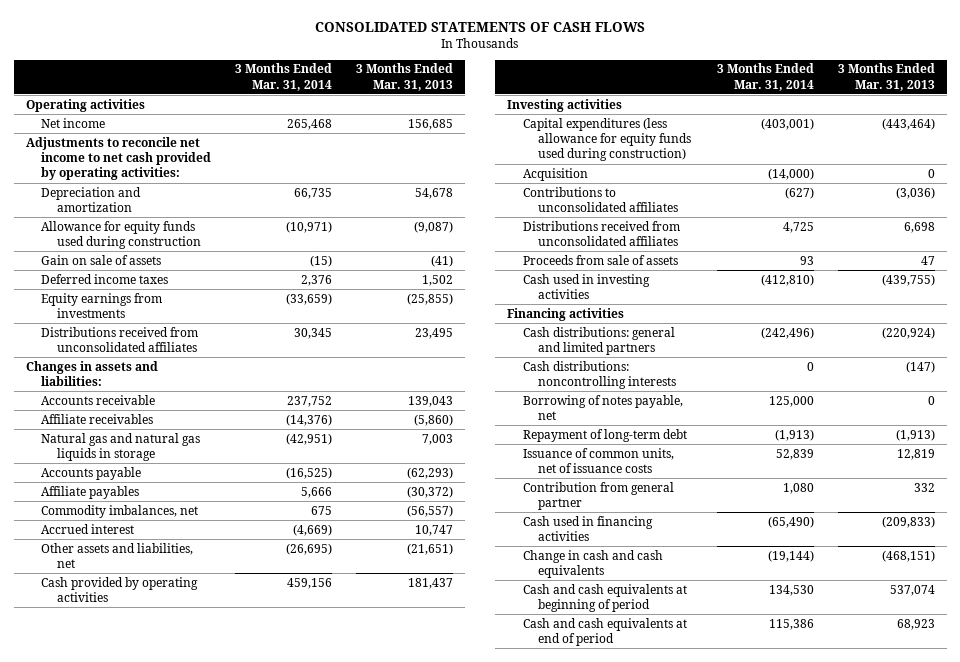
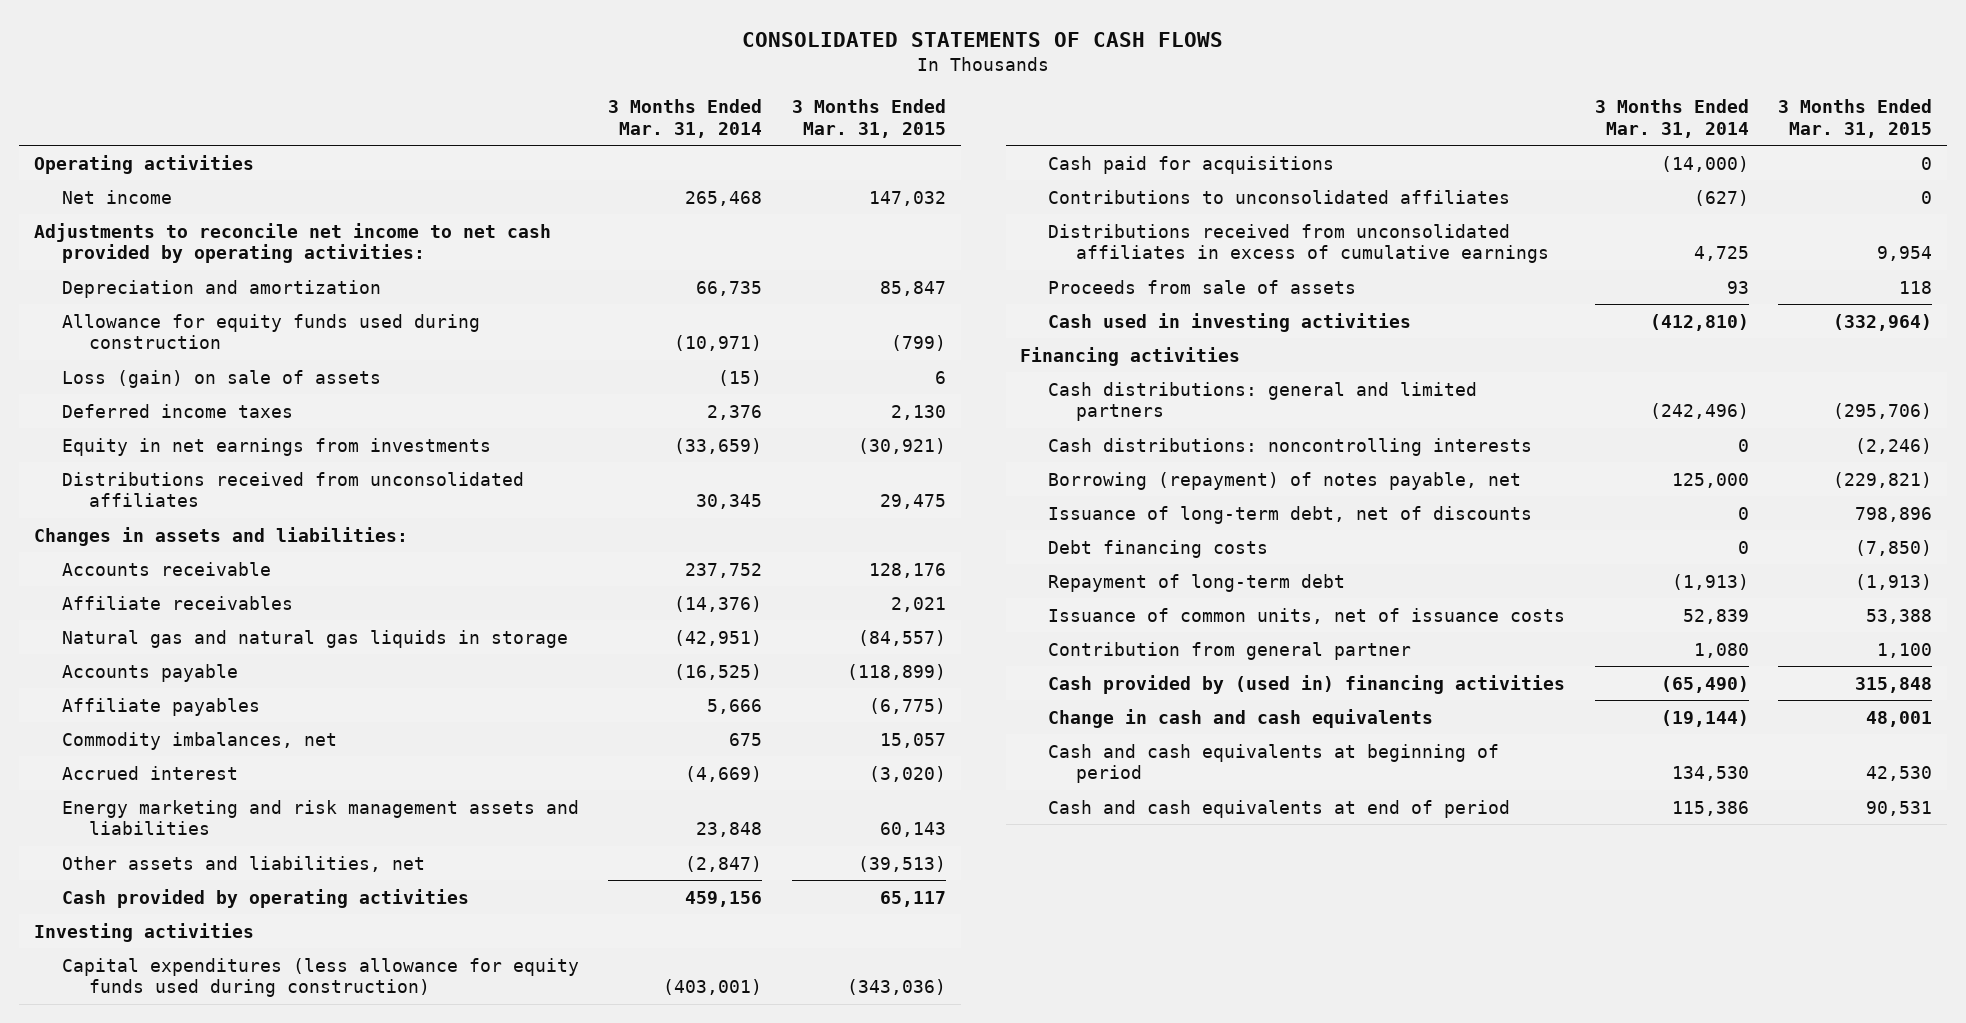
[356,63,454,91] 3 Months Ended Mar. 31, 2013 -> none
none -> [791,99,946,138] 3 Months Ended Mar. 31, 2015
[41,254,162,265] Gain on sale of assets -> [61,369,381,388] Loss (gain) on sale of assets
[41,292,163,319] Equity earnings from investments -> [61,437,491,456] Equity in net earnings from investments
none -> [61,799,579,836] Energy marketing and risk management assets and liabilities
[286,542,333,555] (26,695) -> [685,855,763,872] (2,847)
[522,167,588,181] Acquisition -> [1048,155,1335,174] Cash paid for acquisitions
[522,220,680,247] Distributions received from unconsolidated affiliates -> [1048,223,1549,264] Distributions received from unconsolidated affiliates in excess of cumulative earnings
[522,394,683,421] Borrowing of notes payable, net -> [1048,471,1522,490] Borrowing (repayment) of notes payable, net
none -> [1048,505,1533,524] Issuance of long-term debt, net of discounts
none -> [1048,539,1269,558] Debt financing costs
[522,515,653,542] Cash used in financing activities -> [1048,674,1566,694] Cash provided by (used in) financing activities

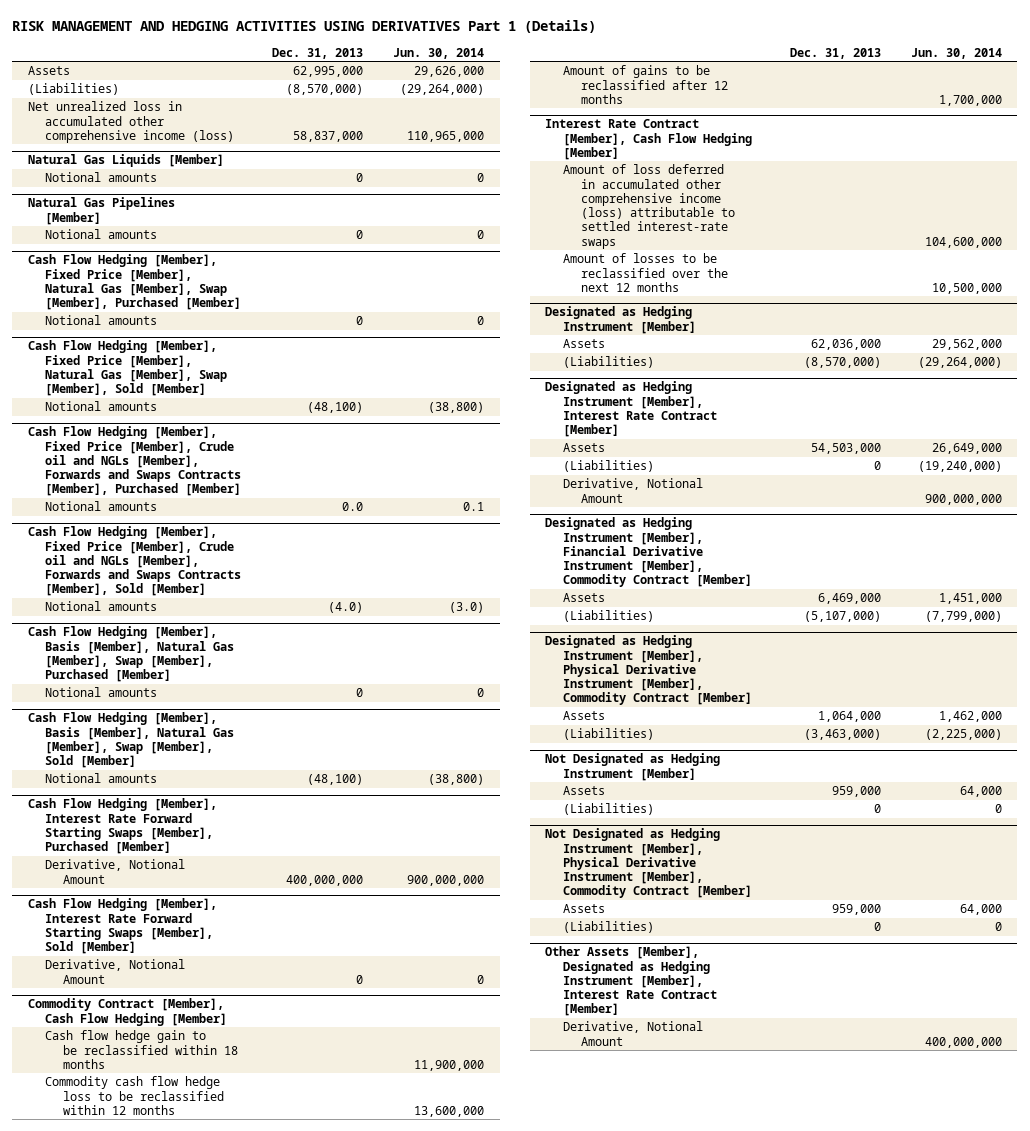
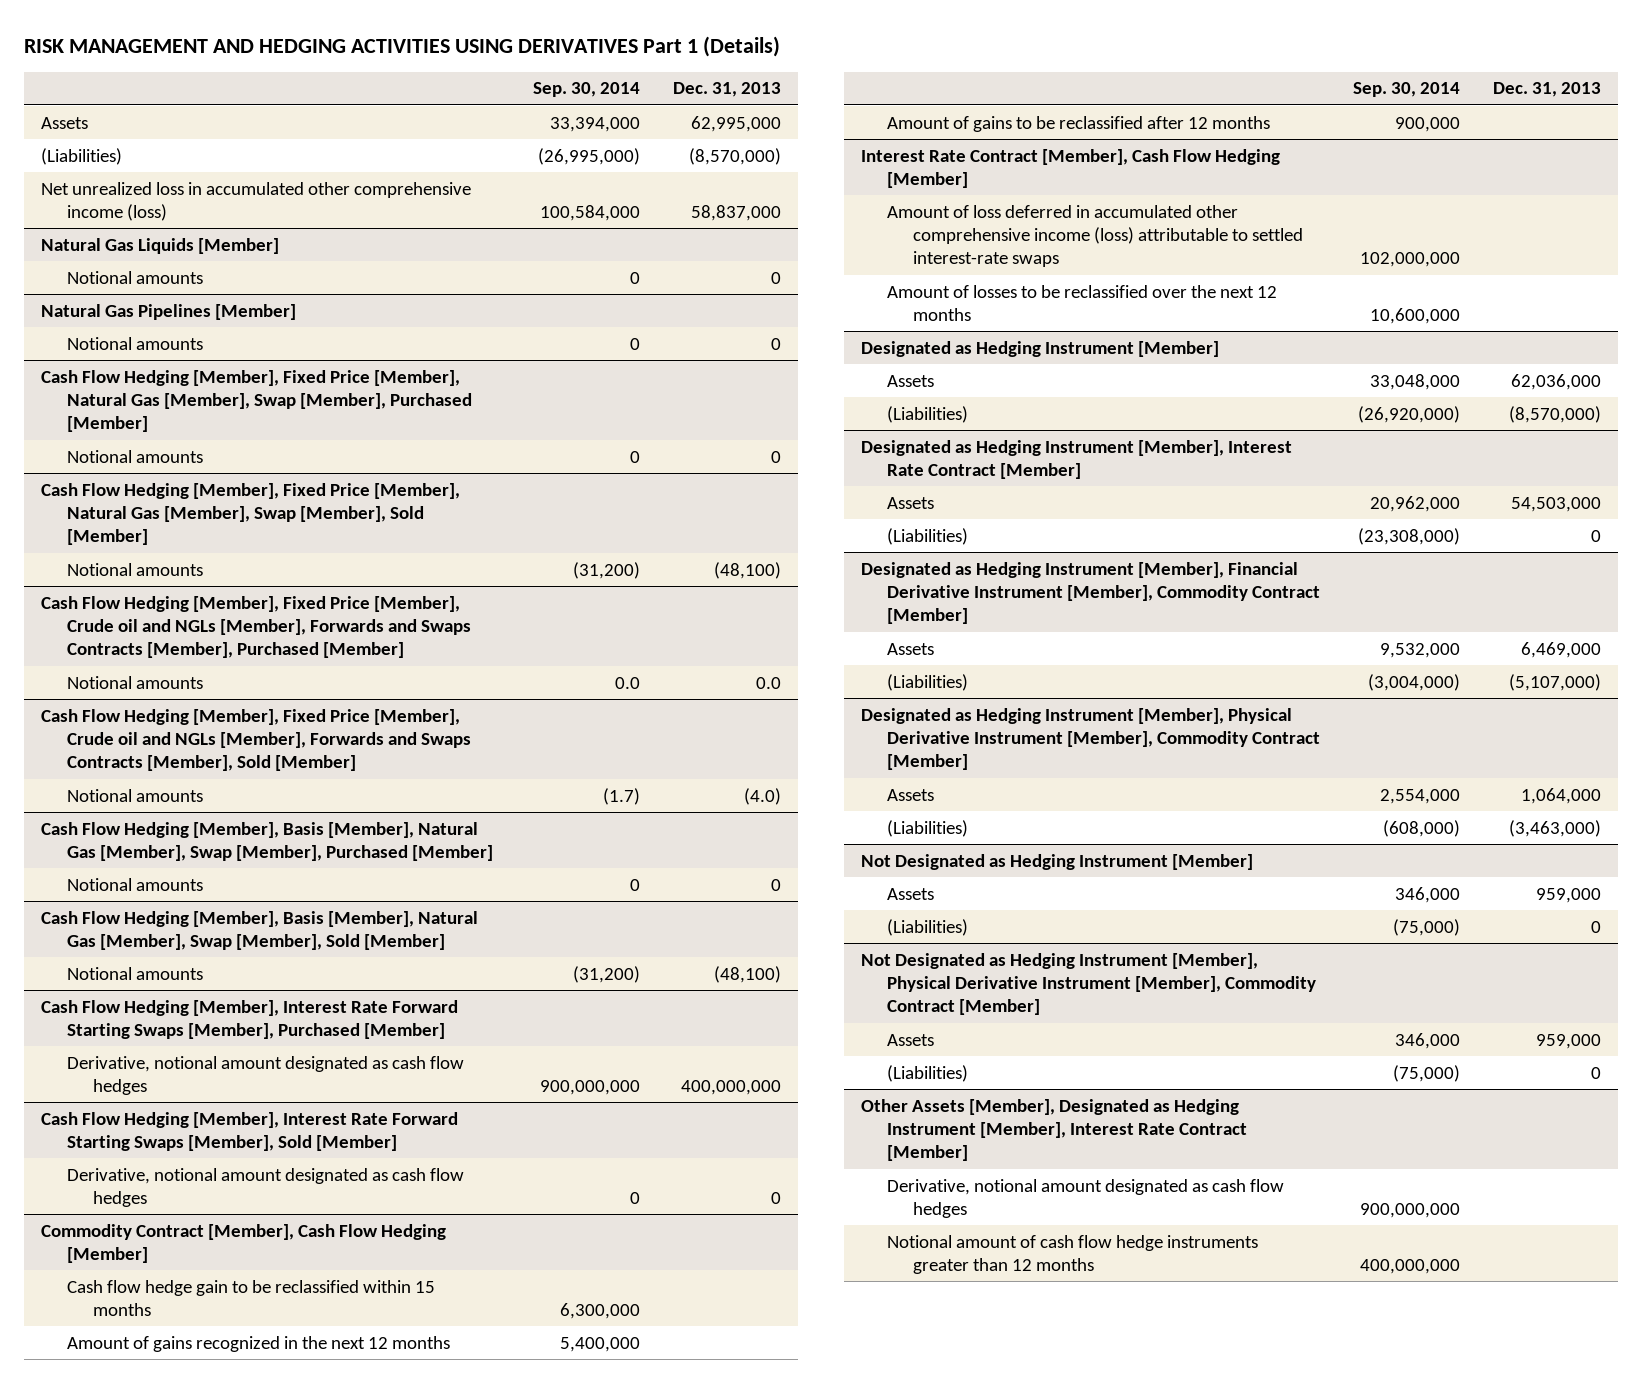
[393,47,485,59] Jun. 30, 2014 -> none
none -> [533,82,641,98] Sep. 30, 2014
[45,859,186,884] Derivative, Notional Amount -> [67,1055,465,1095] Derivative, notional amount designated as cash flow hedges
[45,959,186,984] Derivative, Notional Amount -> [67,1167,465,1207] Derivative, notional amount designated as cash flow hedges
[45,1030,238,1069] Cash flow hedge gain to be reclassified within 18 months -> [67,1279,436,1316] Cash flow hedge gain to be reclassified within 15 months
[45,1076,224,1115] Commodity cash flow hedge loss to be reclassified within 12 months -> [67,1335,451,1352] Amount of gains recognized in the next 12 months
[562,478,703,503] Derivative, Notional Amount -> none
[562,1021,703,1046] Derivative, Notional Amount -> [886,1178,1284,1218] Derivative, notional amount designated as cash flow hedges
none -> [886,1234,1258,1274] Notional amount of cash flow hedge instruments greater than 12 months

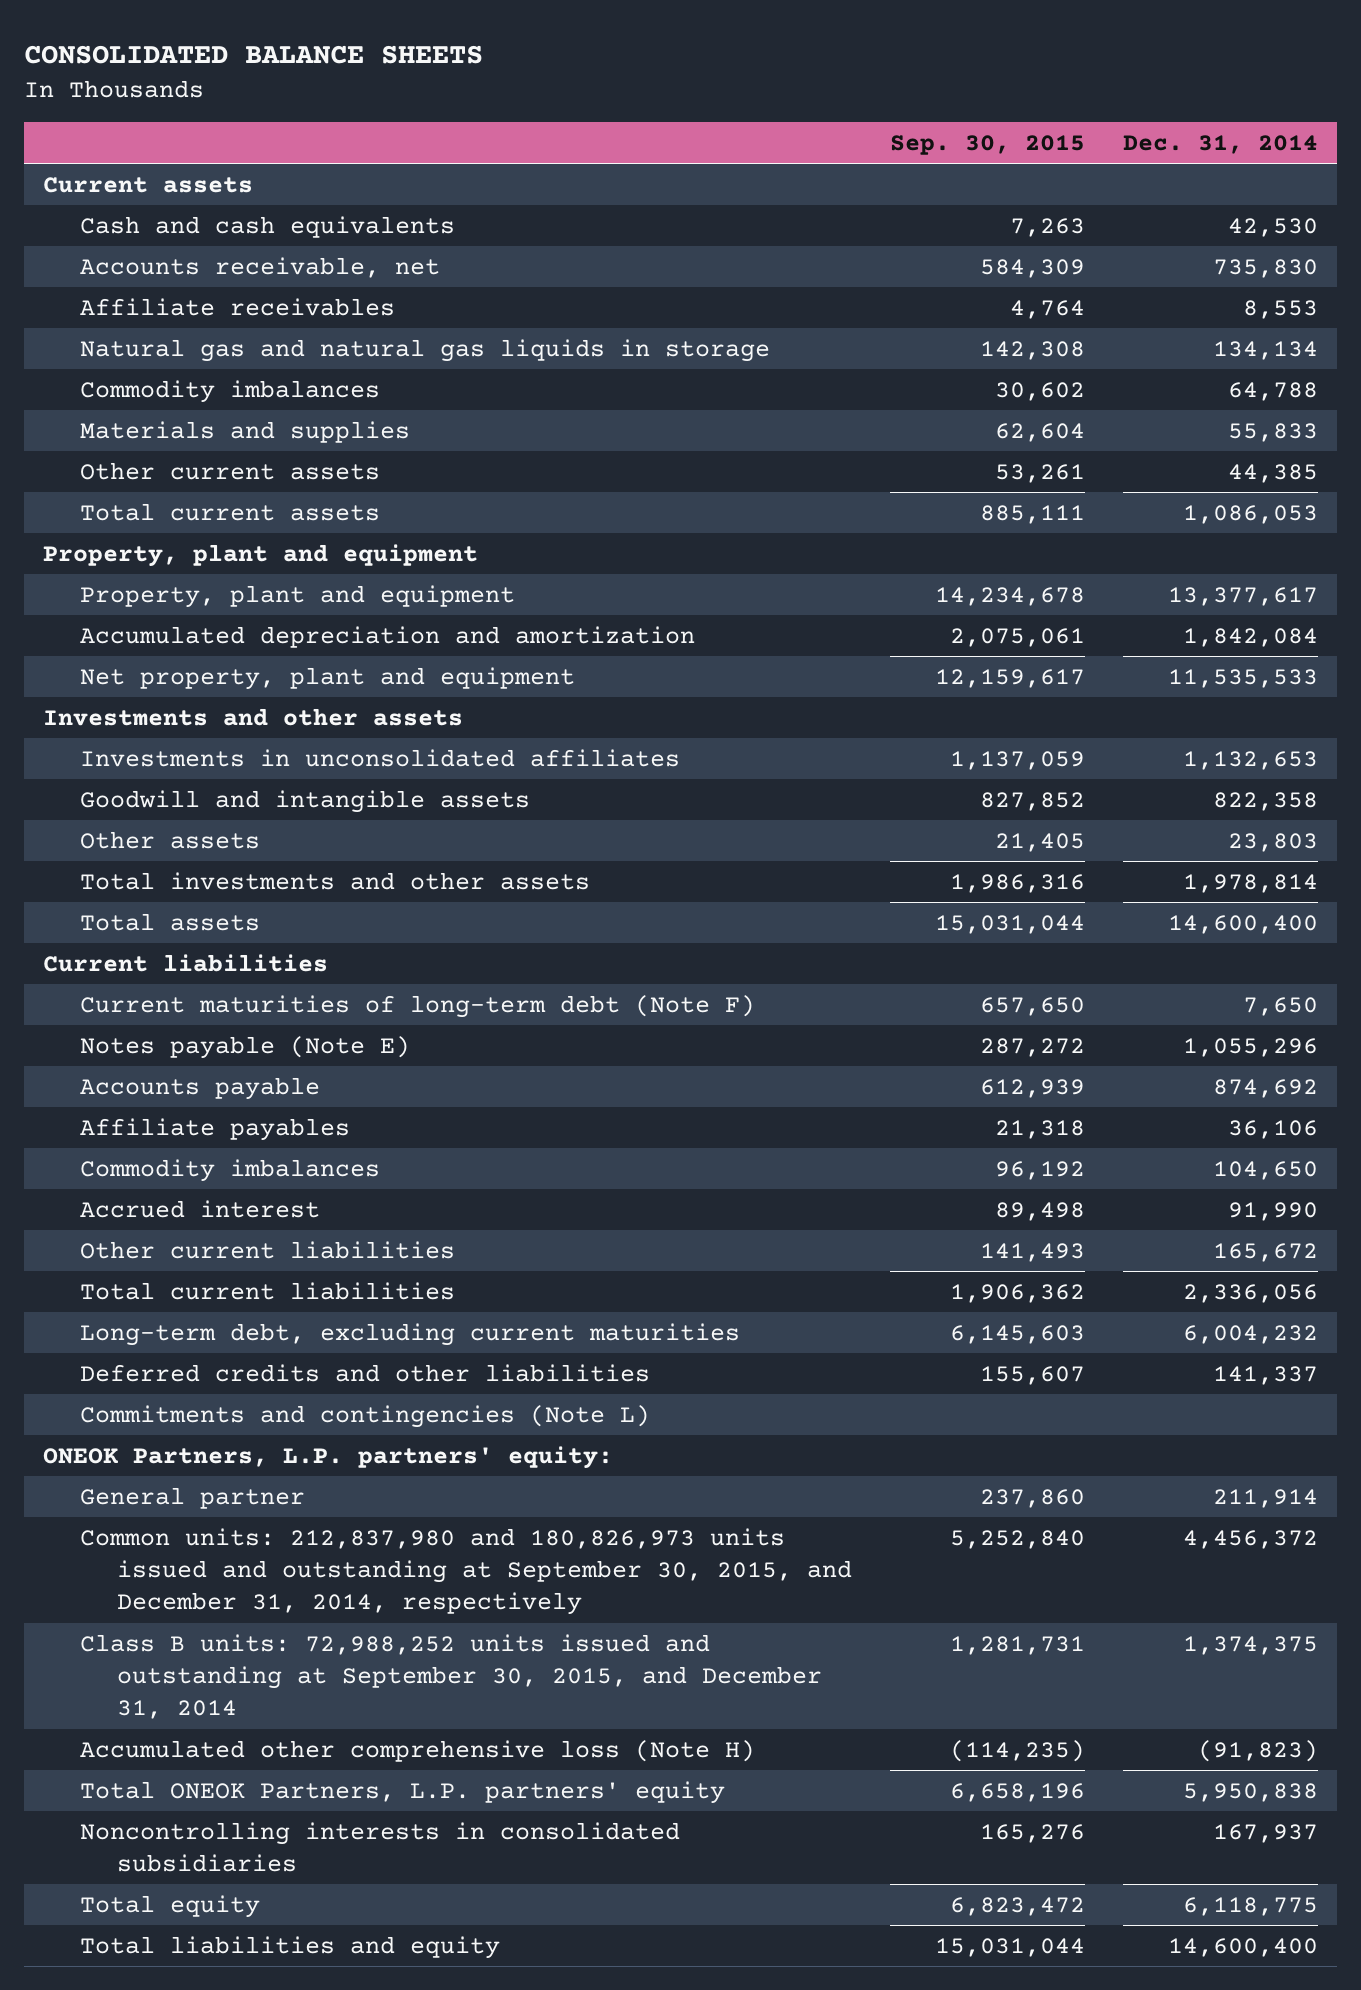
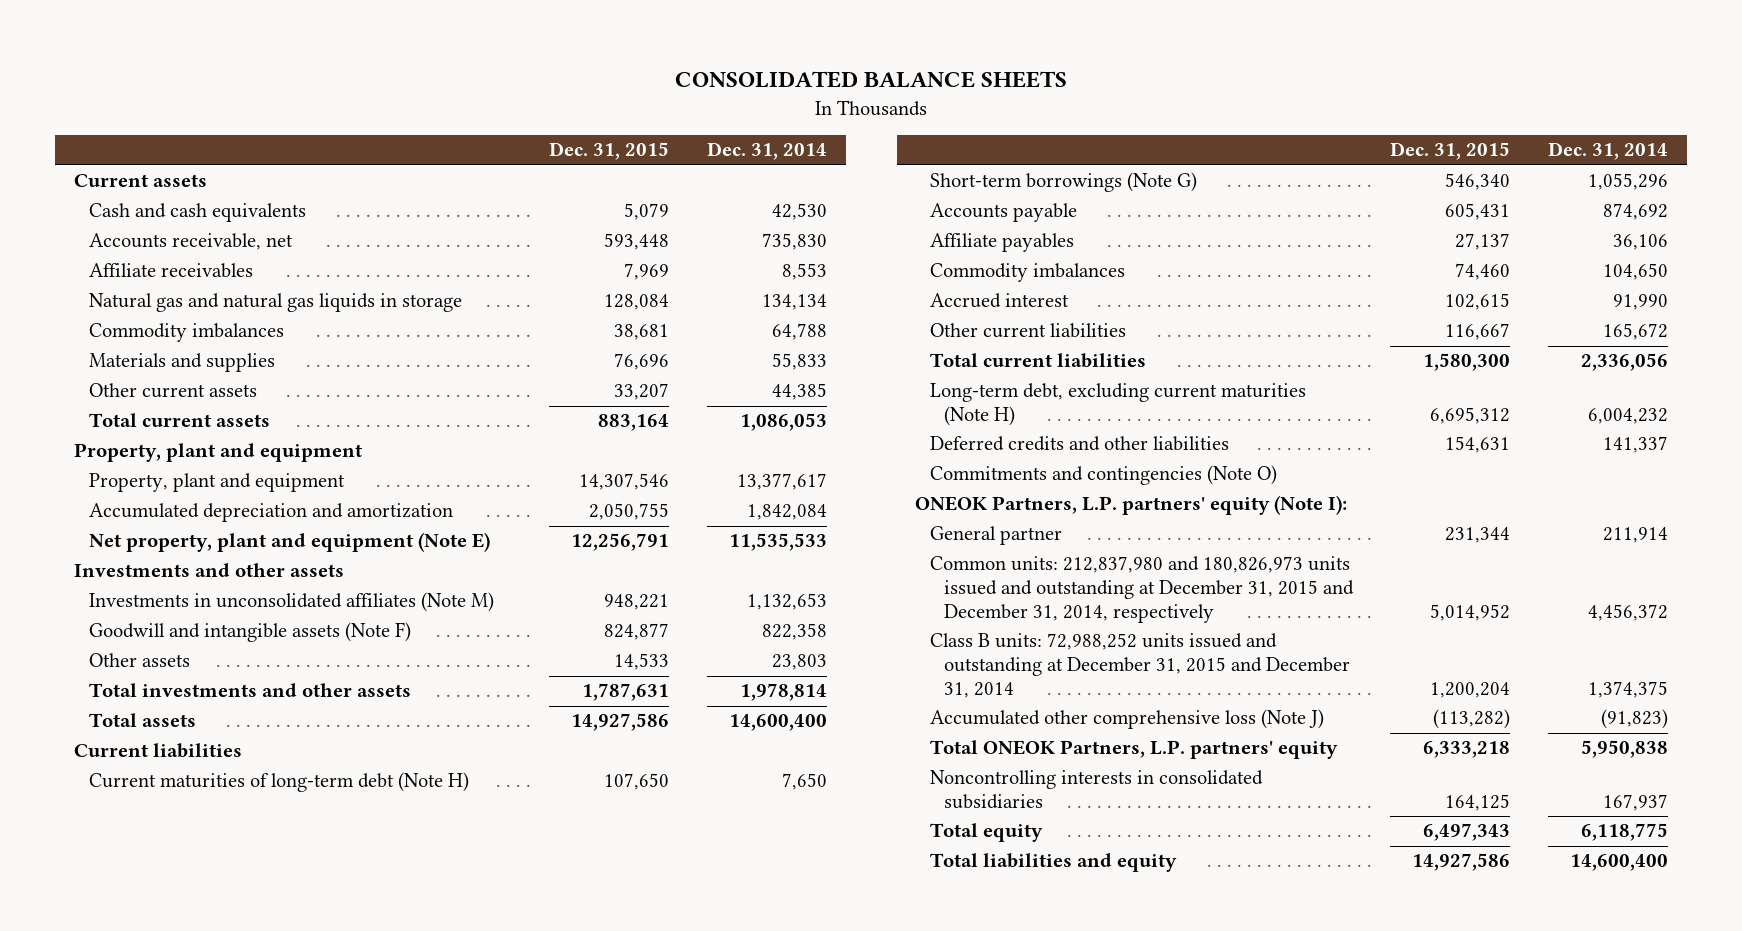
[890,134,1086,155] Sep. 30, 2015 -> none
none -> [549,142,670,161] Dec. 31, 2015
[80,666,576,690] Net property, plant and equipment -> [88,532,490,553] Net property, plant and equipment (Note E)
[80,748,681,767] Investments in unconsolidated affiliates -> [88,592,494,613] Investments in unconsolidated affiliates (Note M)
[80,789,531,813] Goodwill and intangible assets -> [88,622,411,643] Goodwill and intangible assets (Note F)
[80,994,756,1018] Current maturities of long-term debt (Note F) -> [88,772,469,793] Current maturities of long-term debt (Note H)
[80,1035,411,1059] Notes payable (Note E) -> [929,172,1197,193] Short-term borrowings (Note G)
[80,1322,741,1346] Long-term debt, excluding current maturities -> [929,383,1306,426] Long-term debt, excluding current maturities (Note H)
[80,1404,651,1428] Commitments and contingencies (Note L) -> [929,465,1277,486] Commitments and contingencies (Note O)
[42,1445,613,1469] ONEOK Partners, L.P. partners' equity: -> [915,495,1348,516] ONEOK Partners, L.P. partners' equity (Note I):
[80,1527,853,1616] Common units: 212,837,980 and 180,826,973 units issued and outstanding at September 30, 2015, and December 31, 2014, respectively -> [929,556,1355,623] Common units: 212,837,980 and 180,826,973 units issued and outstanding at December 31, 2015 and December 31, 2014, respectively
[80,1633,823,1720] Class B units: 72,988,252 units issued and outstanding at September 30, 2015, and December 31, 2014 -> [929,633,1351,698] Class B units: 72,988,252 units issued and outstanding at December 31, 2015 and December 31, 2014
[80,1739,756,1762] Accumulated other comprehensive loss (Note H) -> [929,709,1324,730] Accumulated other comprehensive loss (Note J)

